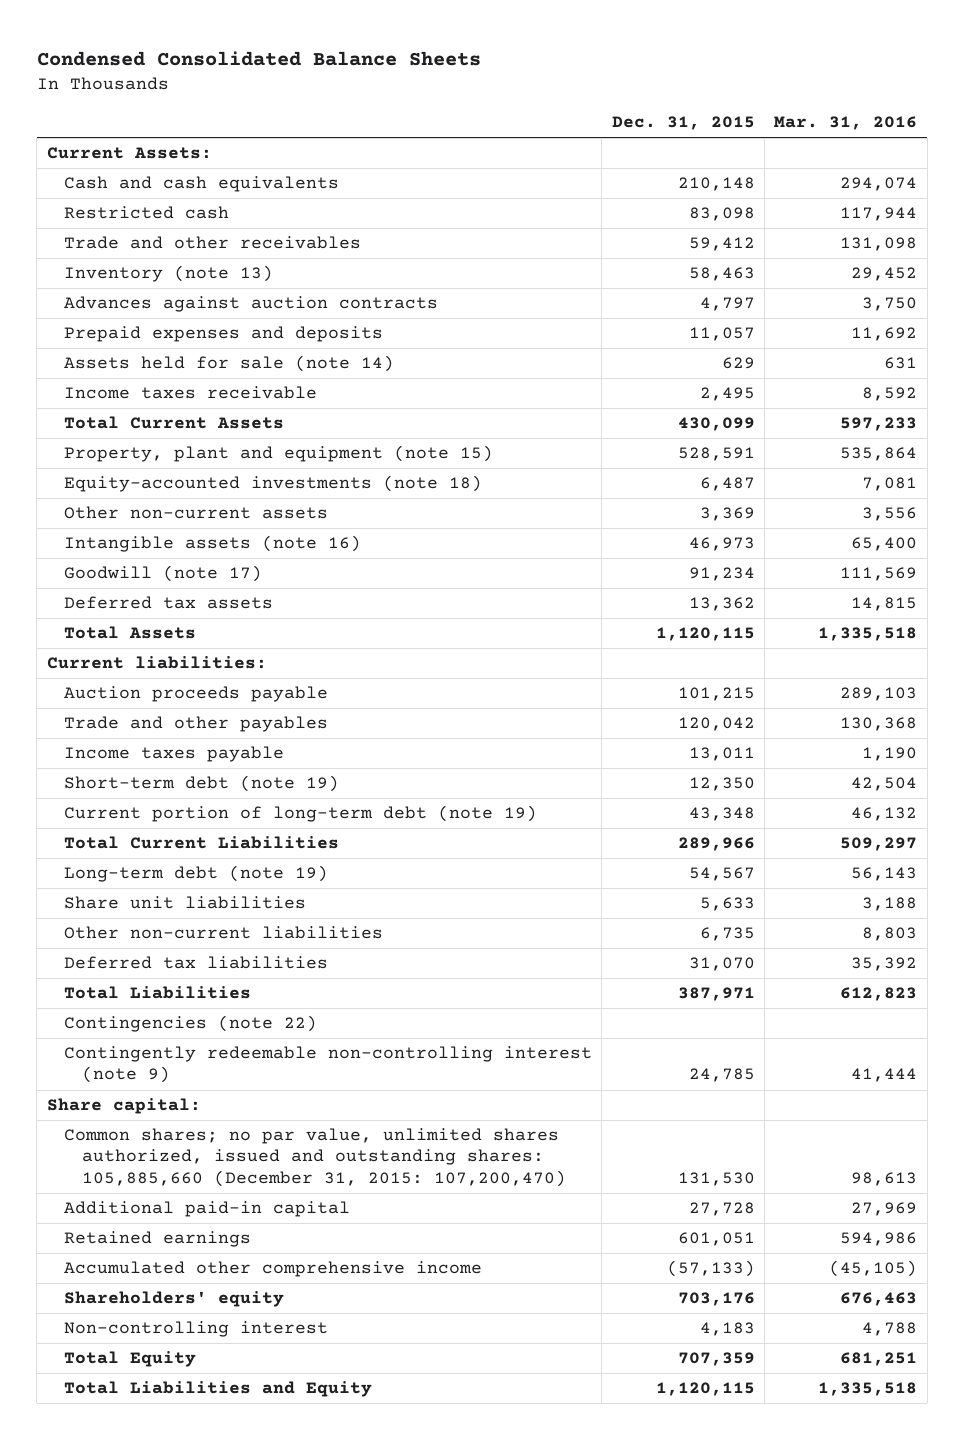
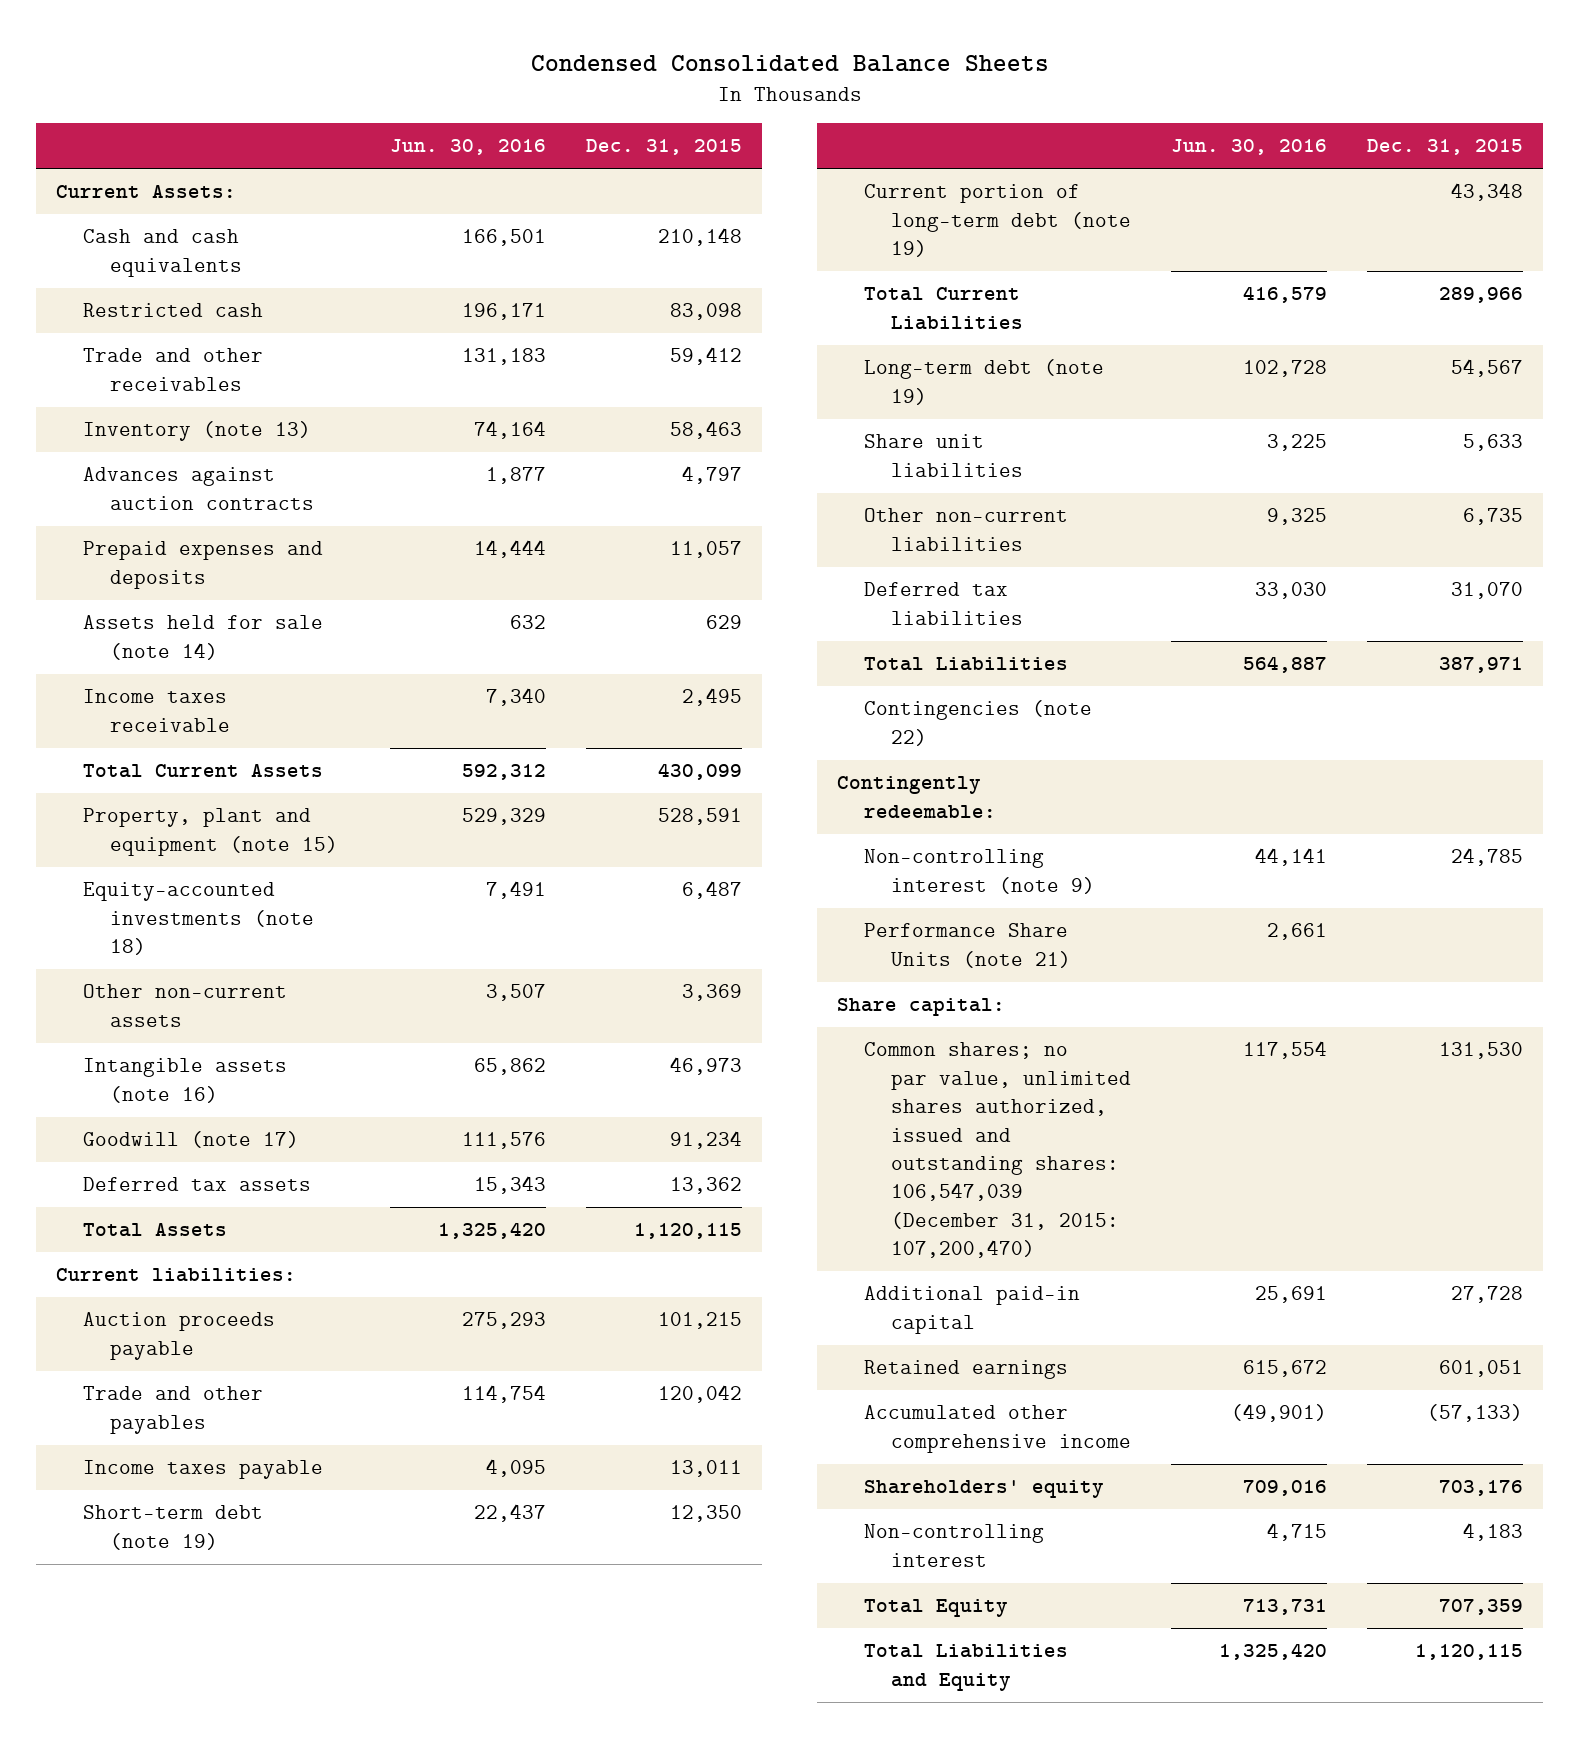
[774,116,918,131] Mar. 31, 2016 -> none
none -> [389,139,546,156] Jun. 30, 2016
none -> [837,776,997,819] Contingently redeemable:
[64,1046,593,1084] Contingently redeemable non-controlling interest (note 9) -> [864,849,1096,894] Non-controlling interest (note 9)
none -> [864,923,1072,968] Performance Share Units (note 21)
[64,1128,566,1187] Common shares; no par value, unlimited shares authorized, issued and outstanding shares: 105,885,660 (December 31, 2015: 107,200,470) -> [864,1042,1132,1259] Common shares; no par value, unlimited shares authorized, issued and outstanding shares: 106,547,039 (December 31, 2015: 107,200,470)

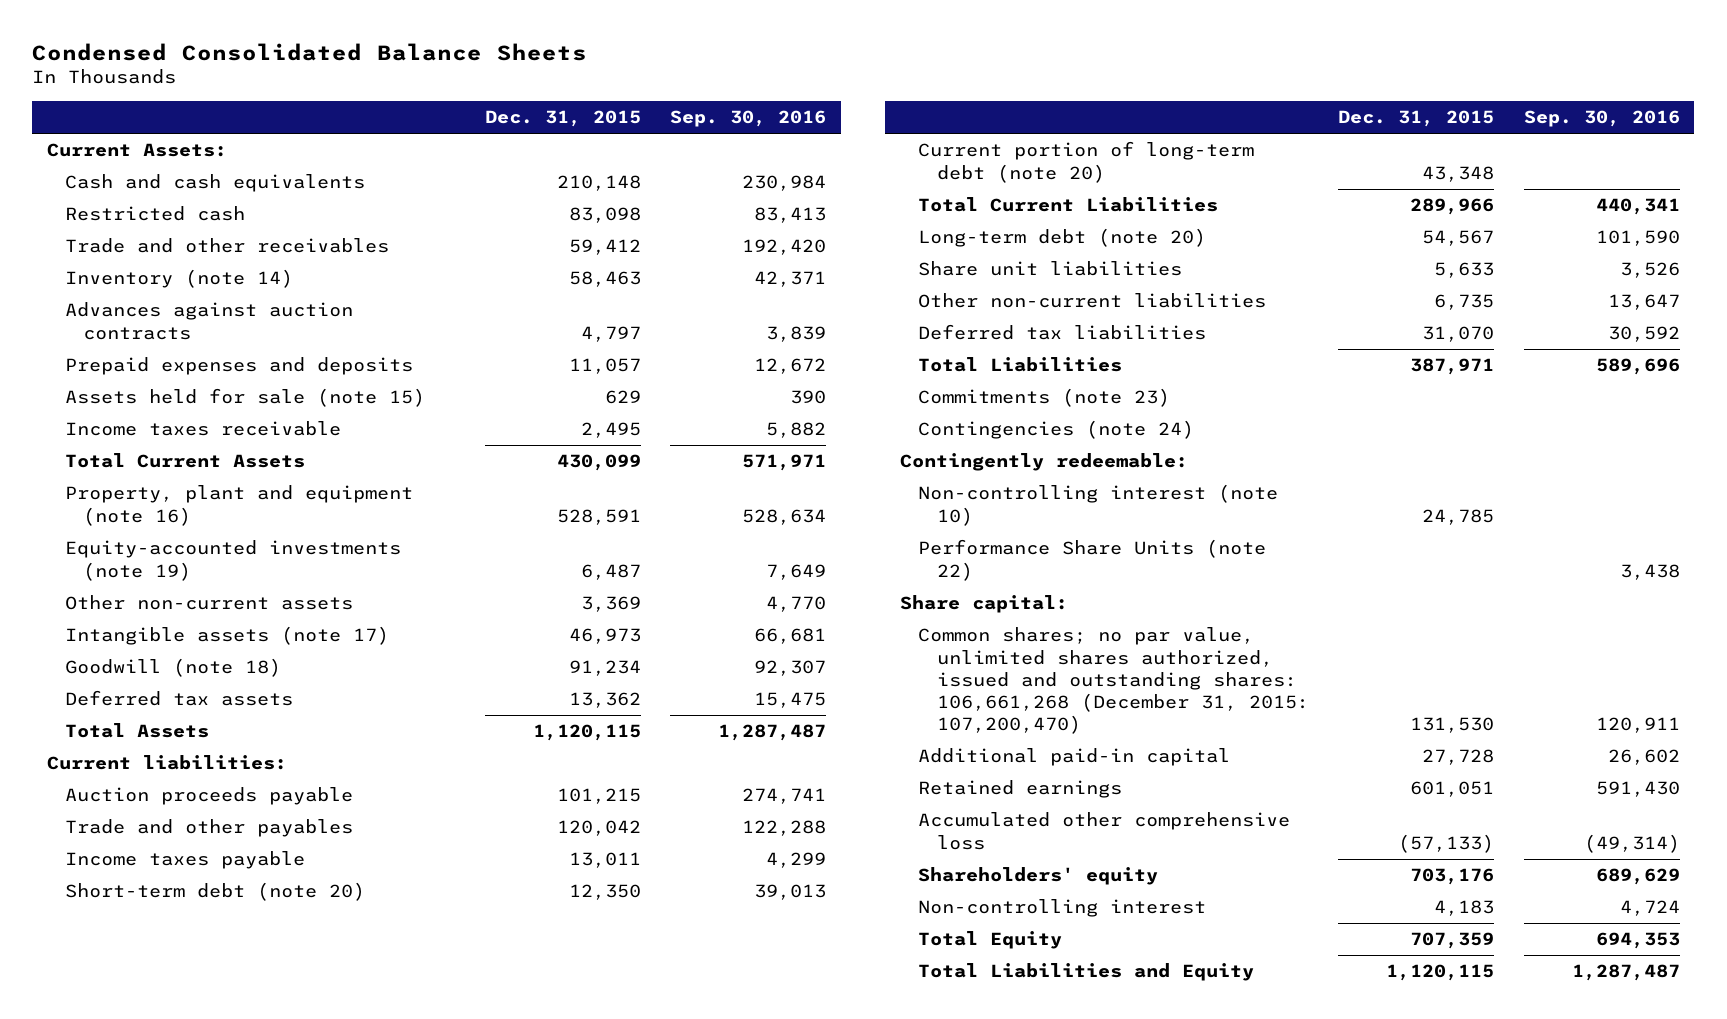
[389,139,546,156] Jun. 30, 2016 -> none
none -> [670,110,827,128] Sep. 30, 2016
[83,421,312,442] Inventory (note 13) -> [65,269,294,289] Inventory (note 14)
[83,615,324,660] Assets held for sale (note 14) -> [65,388,426,408] Assets held for sale (note 15)
[83,808,339,856] Property, plant and equipment (note 15) -> [65,485,414,526] Property, plant and equipment (note 16)
[83,882,315,956] Equity-accounted investments (note 18) -> [65,540,402,581] Equity-accounted investments (note 19)
[83,1058,288,1103] Intangible assets (note 16) -> [65,626,390,646] Intangible assets (note 17)
[83,1131,300,1149] Goodwill (note 17) -> [65,658,282,678] Goodwill (note 18)
[83,1505,264,1550] Short-term debt (note 19) -> [65,882,366,902] Short-term debt (note 20)
[864,184,1132,258] Current portion of long-term debt (note 19) -> [918,141,1255,183] Current portion of long-term debt (note 20)
[864,359,1105,405] Long-term debt (note 19) -> [918,228,1207,248] Long-term debt (note 20)
none -> [918,388,1171,408] Commitments (note 23)
[864,700,1093,746] Contingencies (note 22) -> [918,420,1195,440] Contingencies (note 24)
[864,849,1096,894] Non-controlling interest (note 9) -> [918,484,1279,526] Non-controlling interest (note 10)
[864,923,1072,968] Performance Share Units (note 21) -> [918,539,1267,581] Performance Share Units (note 22)
[864,1042,1132,1259] Common shares; no par value, unlimited shares authorized, issued and outstanding shares: 106,547,039 (December 31, 2015: 107,200,470) -> [918,627,1309,735] Common shares; no par value, unlimited shares authorized, issued and outstanding shares: 106,661,268 (December 31, 2015: 107,200,470)
[864,1405,1132,1453] Accumulated other comprehensive income -> [918,812,1291,850] Accumulated other comprehensive loss

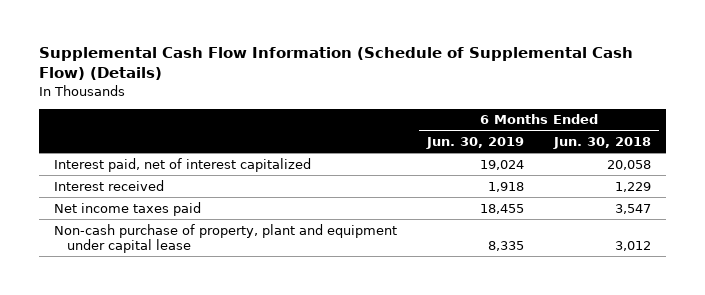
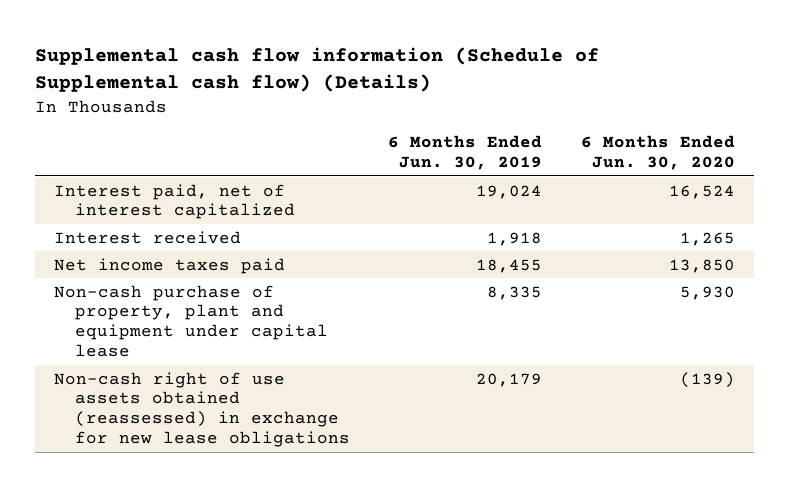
[38,47,633,81] Supplemental Cash Flow Information (Schedule of Supplemental Cash Flow) (Details) -> [34,47,599,93] Supplemental cash flow information (Schedule of Supplemental cash flow) (Details)
[553,136,652,149] Jun. 30, 2018 -> none
none -> [580,135,735,171] 6 Months Ended Jun. 30, 2020
none -> [53,371,350,448] Non-cash right of use assets obtained (reassessed) in exchange for new lease obligations

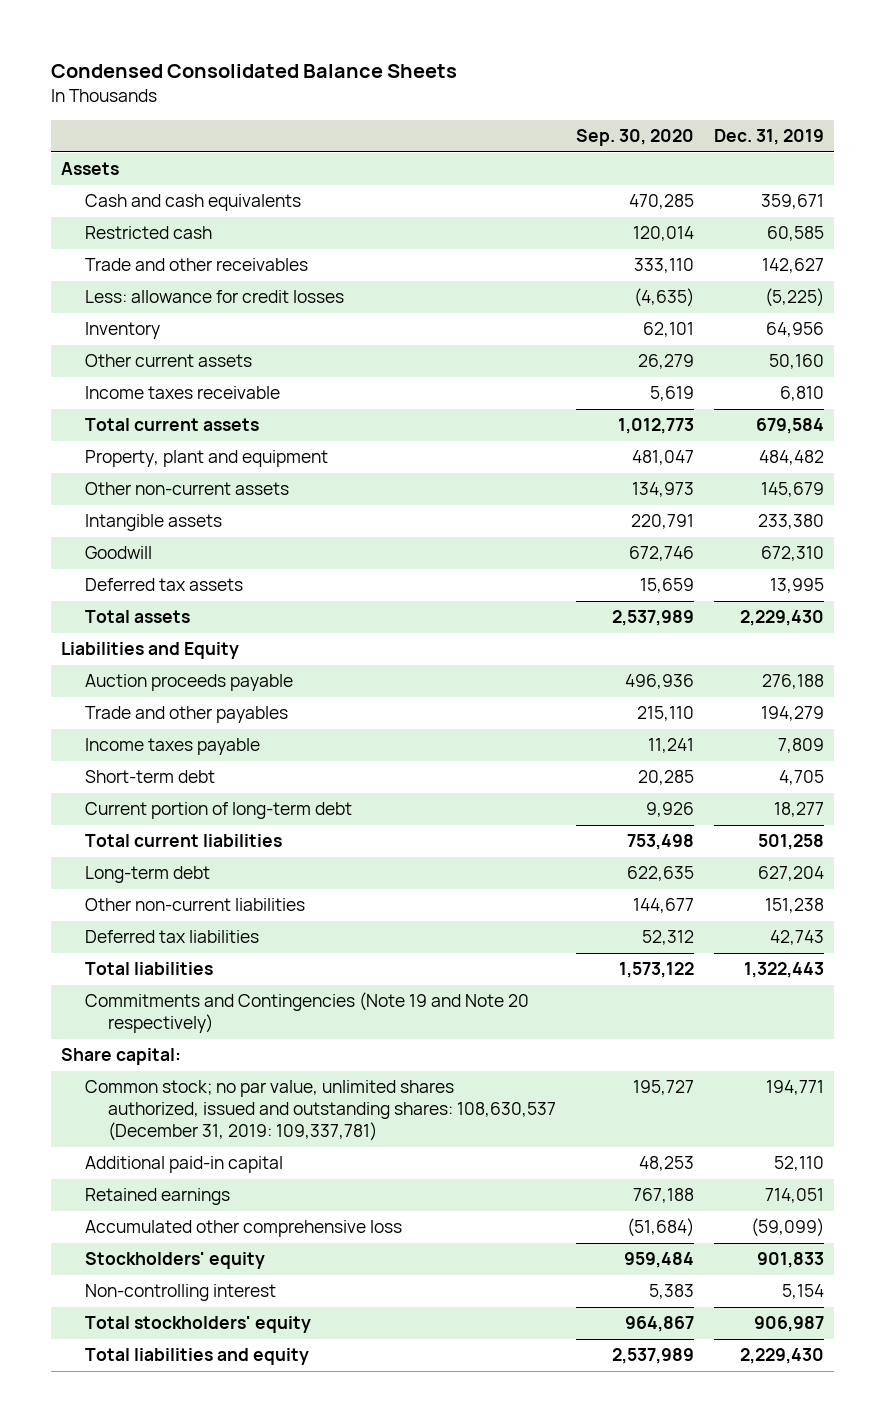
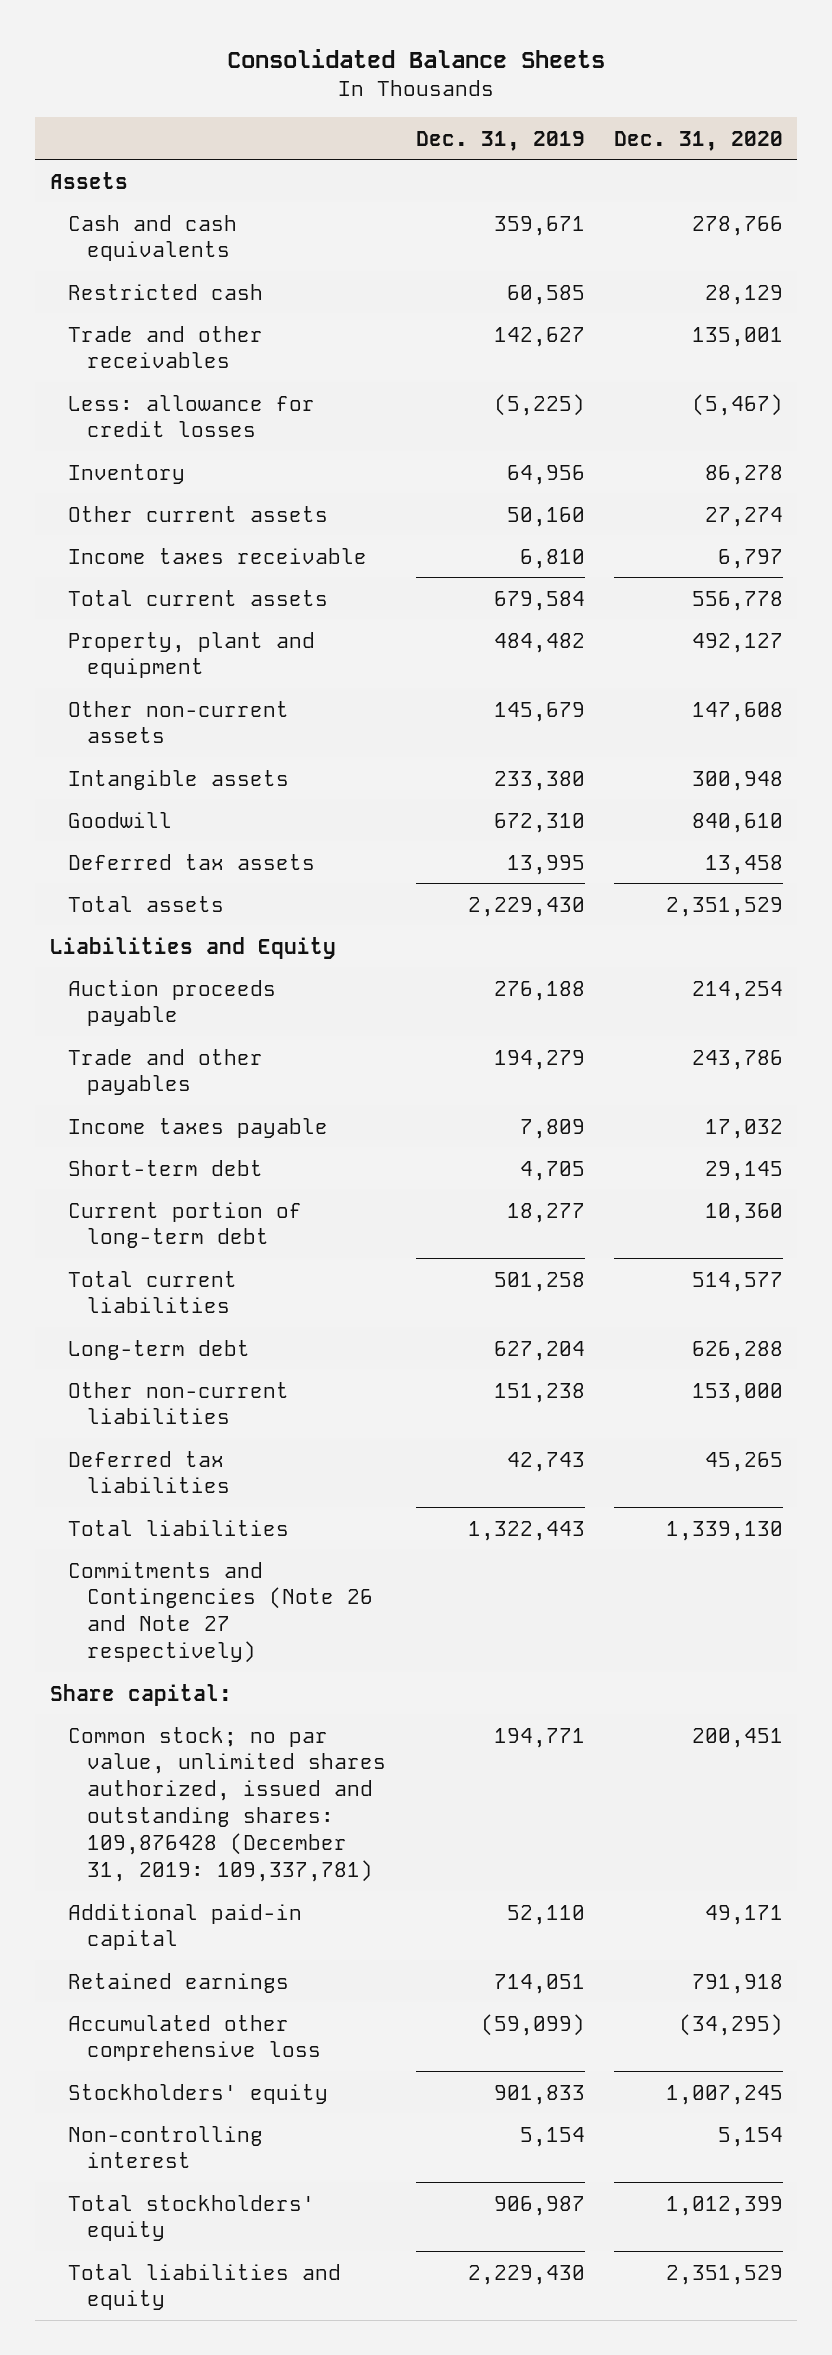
[51,64,458,79] Condensed Consolidated Balance Sheets -> [227,48,606,68] Consolidated Balance Sheets
[576,129,695,147] Sep. 30, 2020 -> none
none -> [613,130,783,151] Dec. 31, 2020
[84,992,529,1034] Commitments and Contingencies (Note 19 and Note 20 respectively) -> [68,1561,374,1664] Commitments and Contingencies (Note 26 and Note 27 respectively)
[84,1080,556,1142] Common stock; no par value, unlimited shares authorized, issued and outstanding shares: 108,630,537 (December 31, 2019: 109,337,781) -> [68,1726,387,1882] Common stock; no par value, unlimited shares authorized, issued and outstanding shares: 109,876428 (December 31, 2019: 109,337,781)

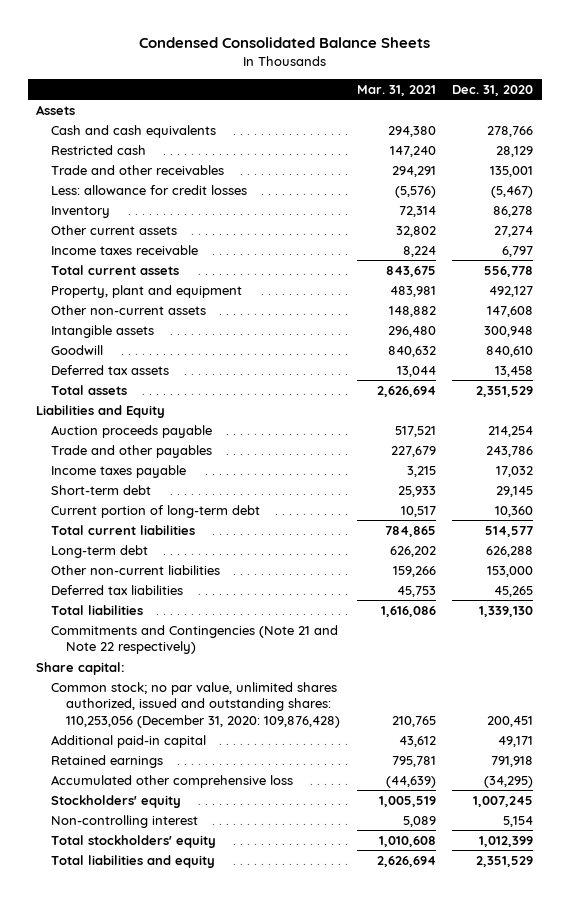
[227,48,606,68] Consolidated Balance Sheets -> [138,37,430,49] Condensed Consolidated Balance Sheets
[415,130,585,151] Dec. 31, 2019 -> none
none -> [356,84,436,96] Mar. 31, 2021
[68,1561,374,1664] Commitments and Contingencies (Note 26 and Note 27 respectively) -> [51,624,339,655] Commitments and Contingencies (Note 21 and Note 22 respectively)
[68,1726,387,1882] Common stock; no par value, unlimited shares authorized, issued and outstanding shares: 109,876428 (December 31, 2019: 109,337,781) -> [51,681,340,728] Common stock; no par value, unlimited shares authorized, issued and outstanding shares: 110,253,056 (December 31, 2020: 109,876,428)

